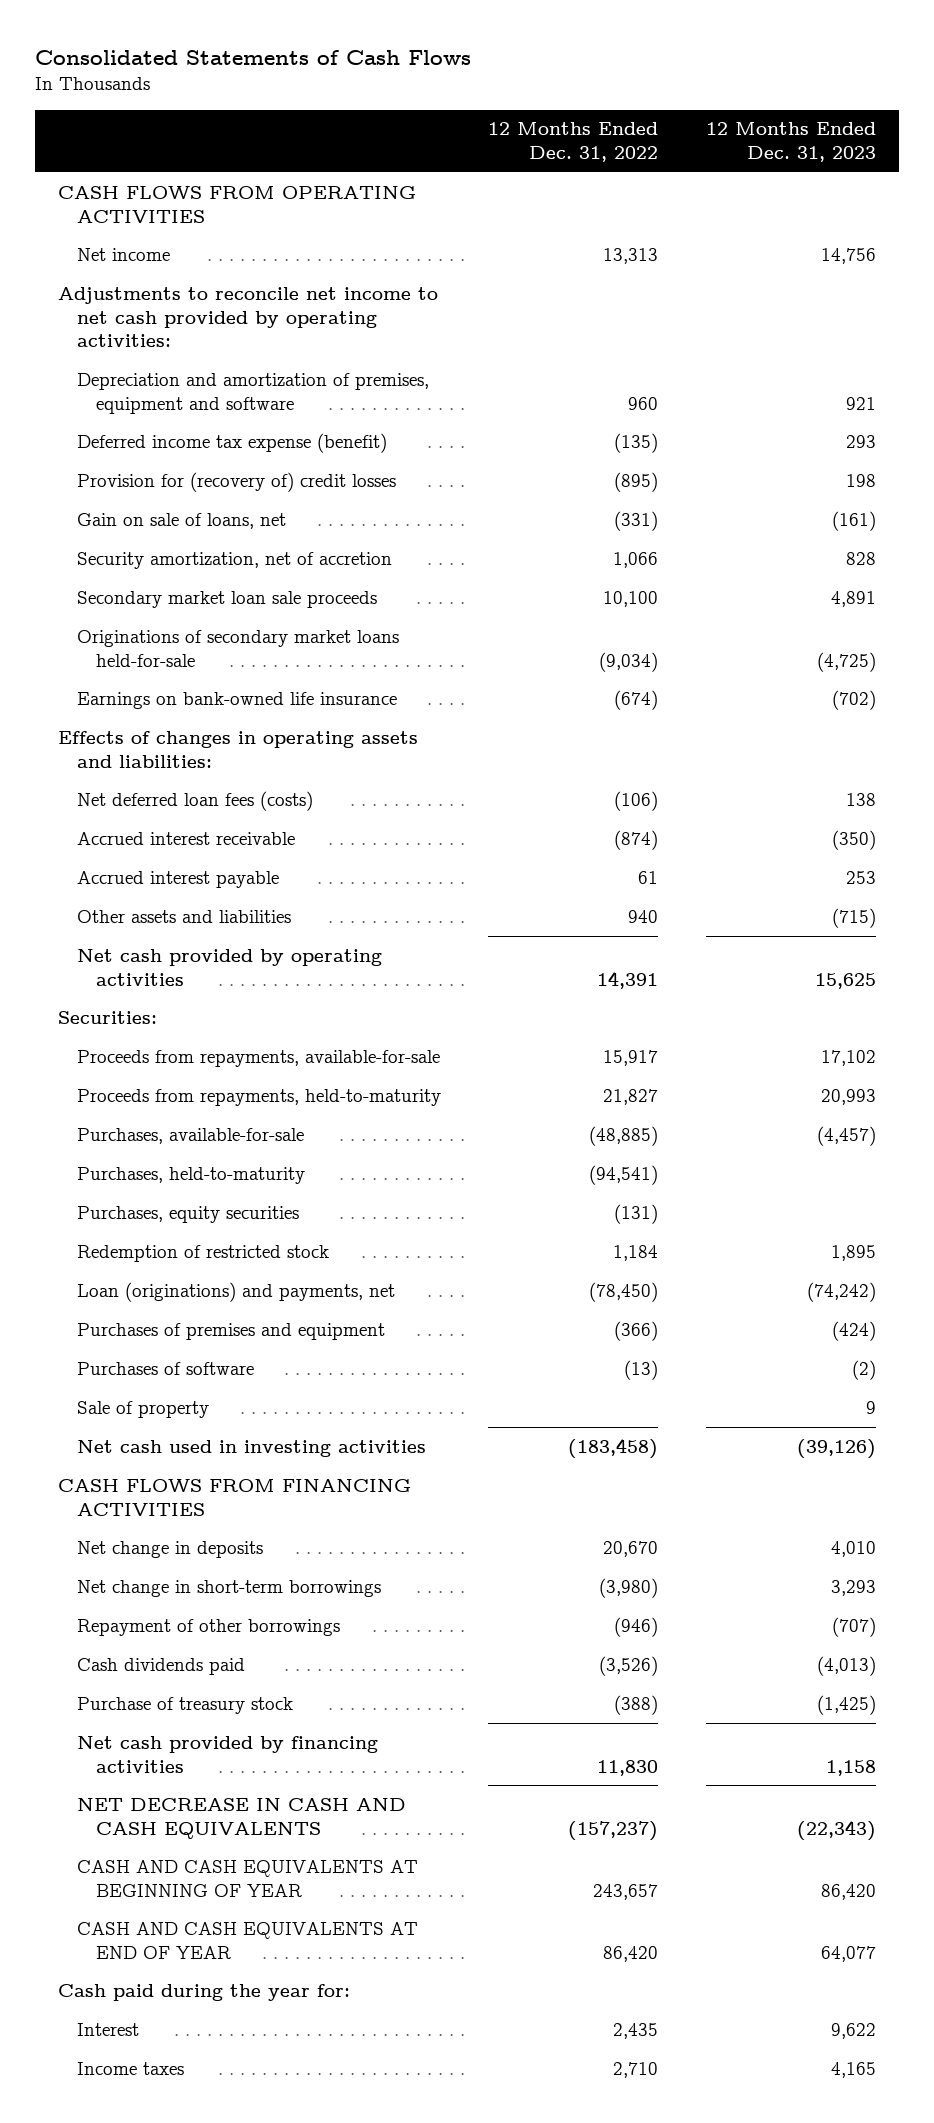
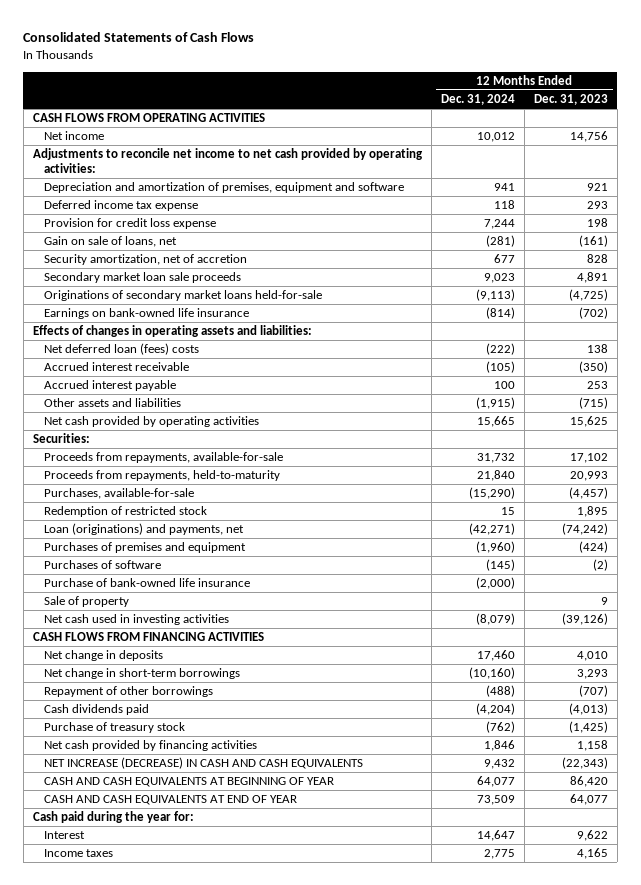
[488,122,659,163] 12 Months Ended Dec. 31, 2022 -> none
none -> [440,93,515,105] Dec. 31, 2024
[77,432,388,453] Deferred income tax expense (benefit) -> [43,200,198,212] Deferred income tax expense
[77,471,397,492] Provision for (recovery of) credit losses -> [43,218,216,230] Provision for credit loss expense
[77,790,314,811] Net deferred loan fees (costs) -> [43,343,199,356] Net deferred loan (fees) costs
[77,1166,306,1184] Purchases, held-to-maturity -> none
[77,1205,300,1223] Purchases, equity securities -> none
none -> [43,578,250,588] Purchase of bank-owned life insurance
[77,1797,407,1839] NET DECREASE IN CASH AND CASH EQUIVALENTS -> [43,757,363,770] NET INCREASE (DECREASE) IN CASH AND CASH EQUIVALENTS

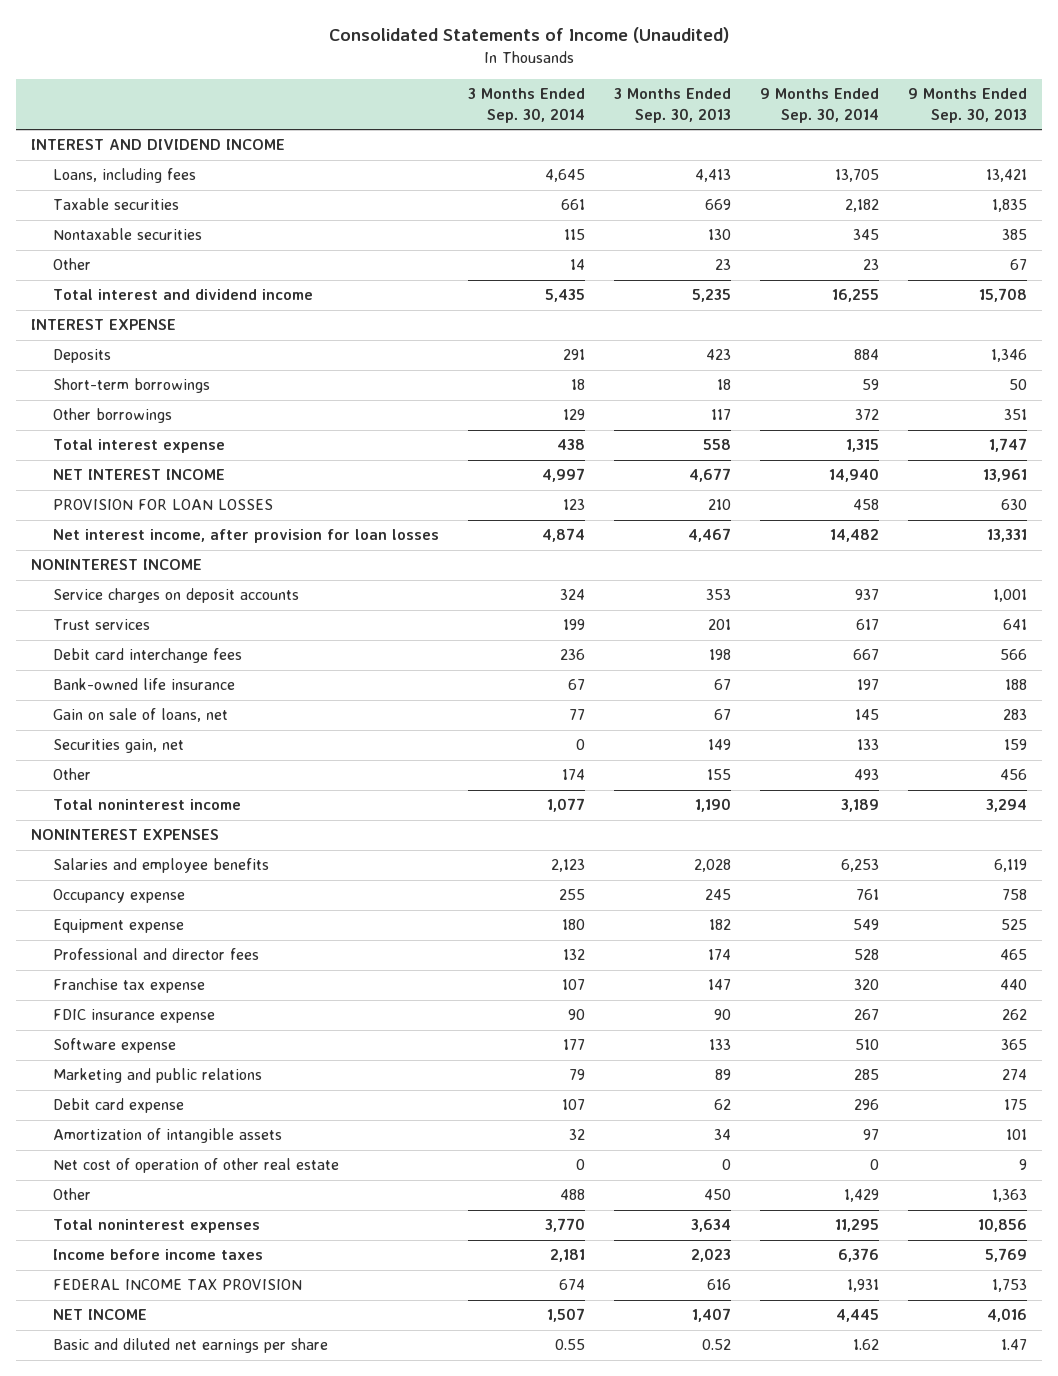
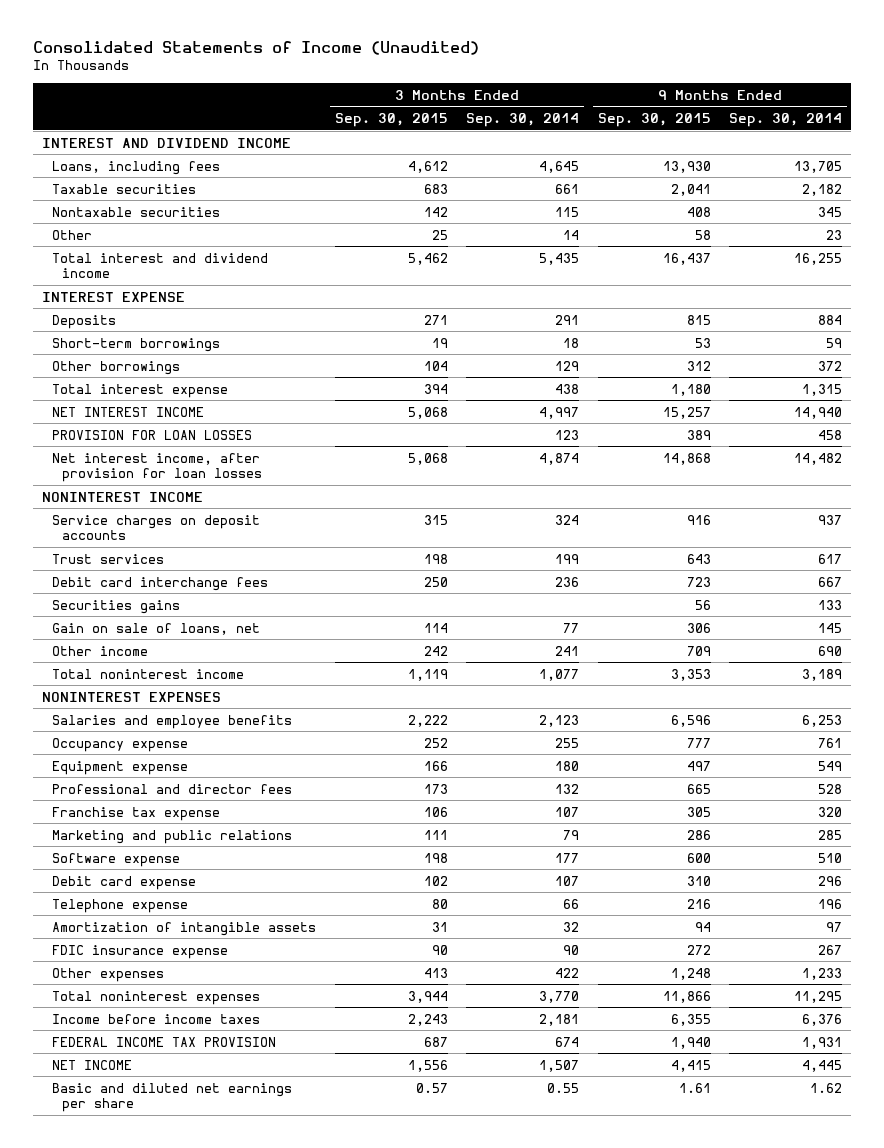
[614,88,732,123] 3 Months Ended Sep. 30, 2013 -> none
[908,88,1028,123] 9 Months Ended Sep. 30, 2013 -> none
none -> [334,112,448,127] Sep. 30, 2015
none -> [597,112,711,127] Sep. 30, 2015
[53,678,236,691] Bank-owned life insurance -> none
none -> [52,599,181,614] Securities gains
[53,739,185,754] Securities gain, net -> none
[53,768,92,781] Other -> [52,645,149,656] Other income
[562,769,586,781] 174 -> [555,645,580,656] 241
[854,769,880,781] 493 -> [818,645,843,656] 690
[53,1038,177,1054] Software expense -> [52,852,181,867] Software expense
none -> [52,898,189,913] Telephone expense
[53,1158,340,1174] Net cost of operation of other real estate -> none
[53,1009,216,1024] FDIC insurance expense -> [52,944,229,959] FDIC insurance expense
[53,1188,92,1201] Other -> [52,967,165,982] Other expenses
[560,1189,586,1201] 488 -> [555,967,580,978] 422
[844,1189,880,1203] 1,429 -> [802,967,843,980] 1,233

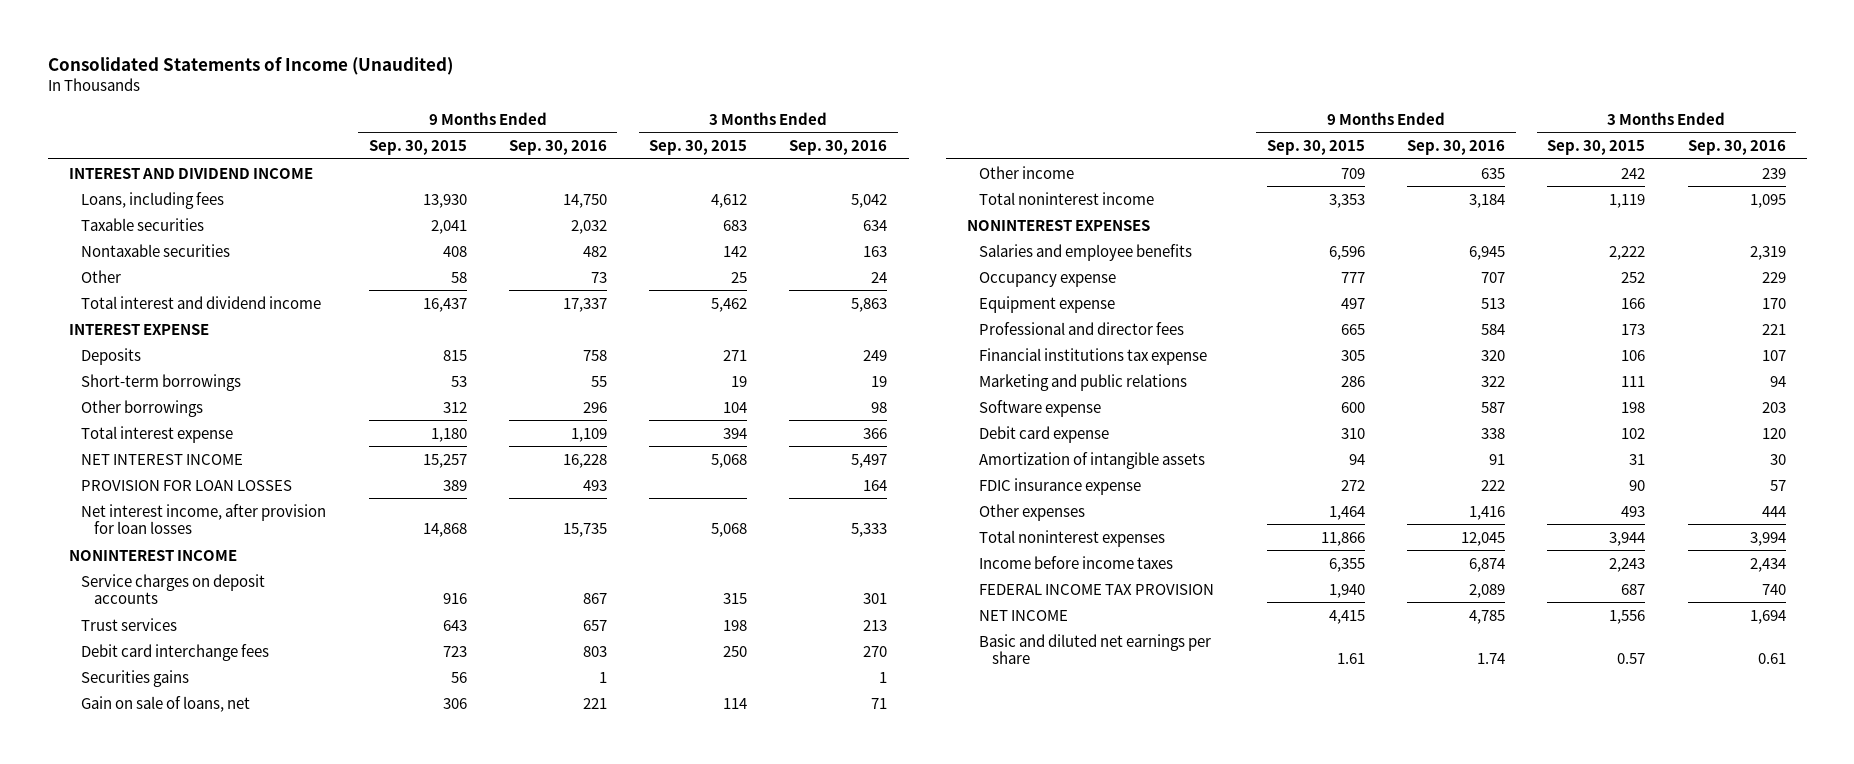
[466,112,580,127] Sep. 30, 2014 -> none
[729,112,843,127] Sep. 30, 2014 -> none
none -> [508,139,607,155] Sep. 30, 2016
none -> [789,139,888,155] Sep. 30, 2016
[52,806,221,821] Franchise tax expense -> [979,347,1208,365] Financial institutions tax expense
[52,898,189,913] Telephone expense -> none
[423,967,448,978] 413 -> [1621,505,1646,517] 493
[670,967,711,980] 1,248 -> [1328,505,1365,520] 1,464

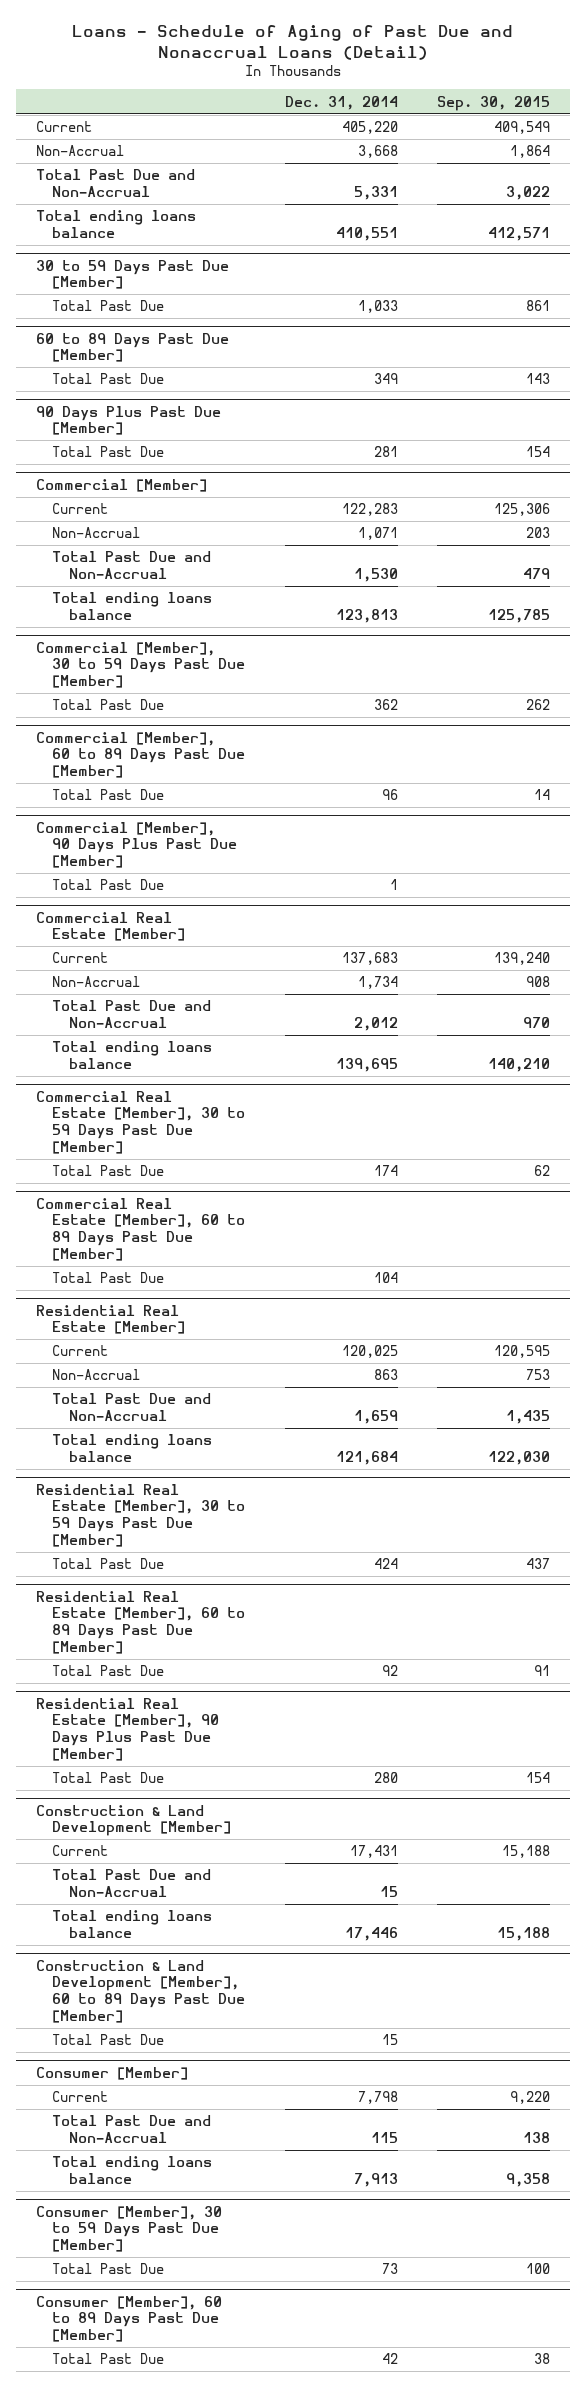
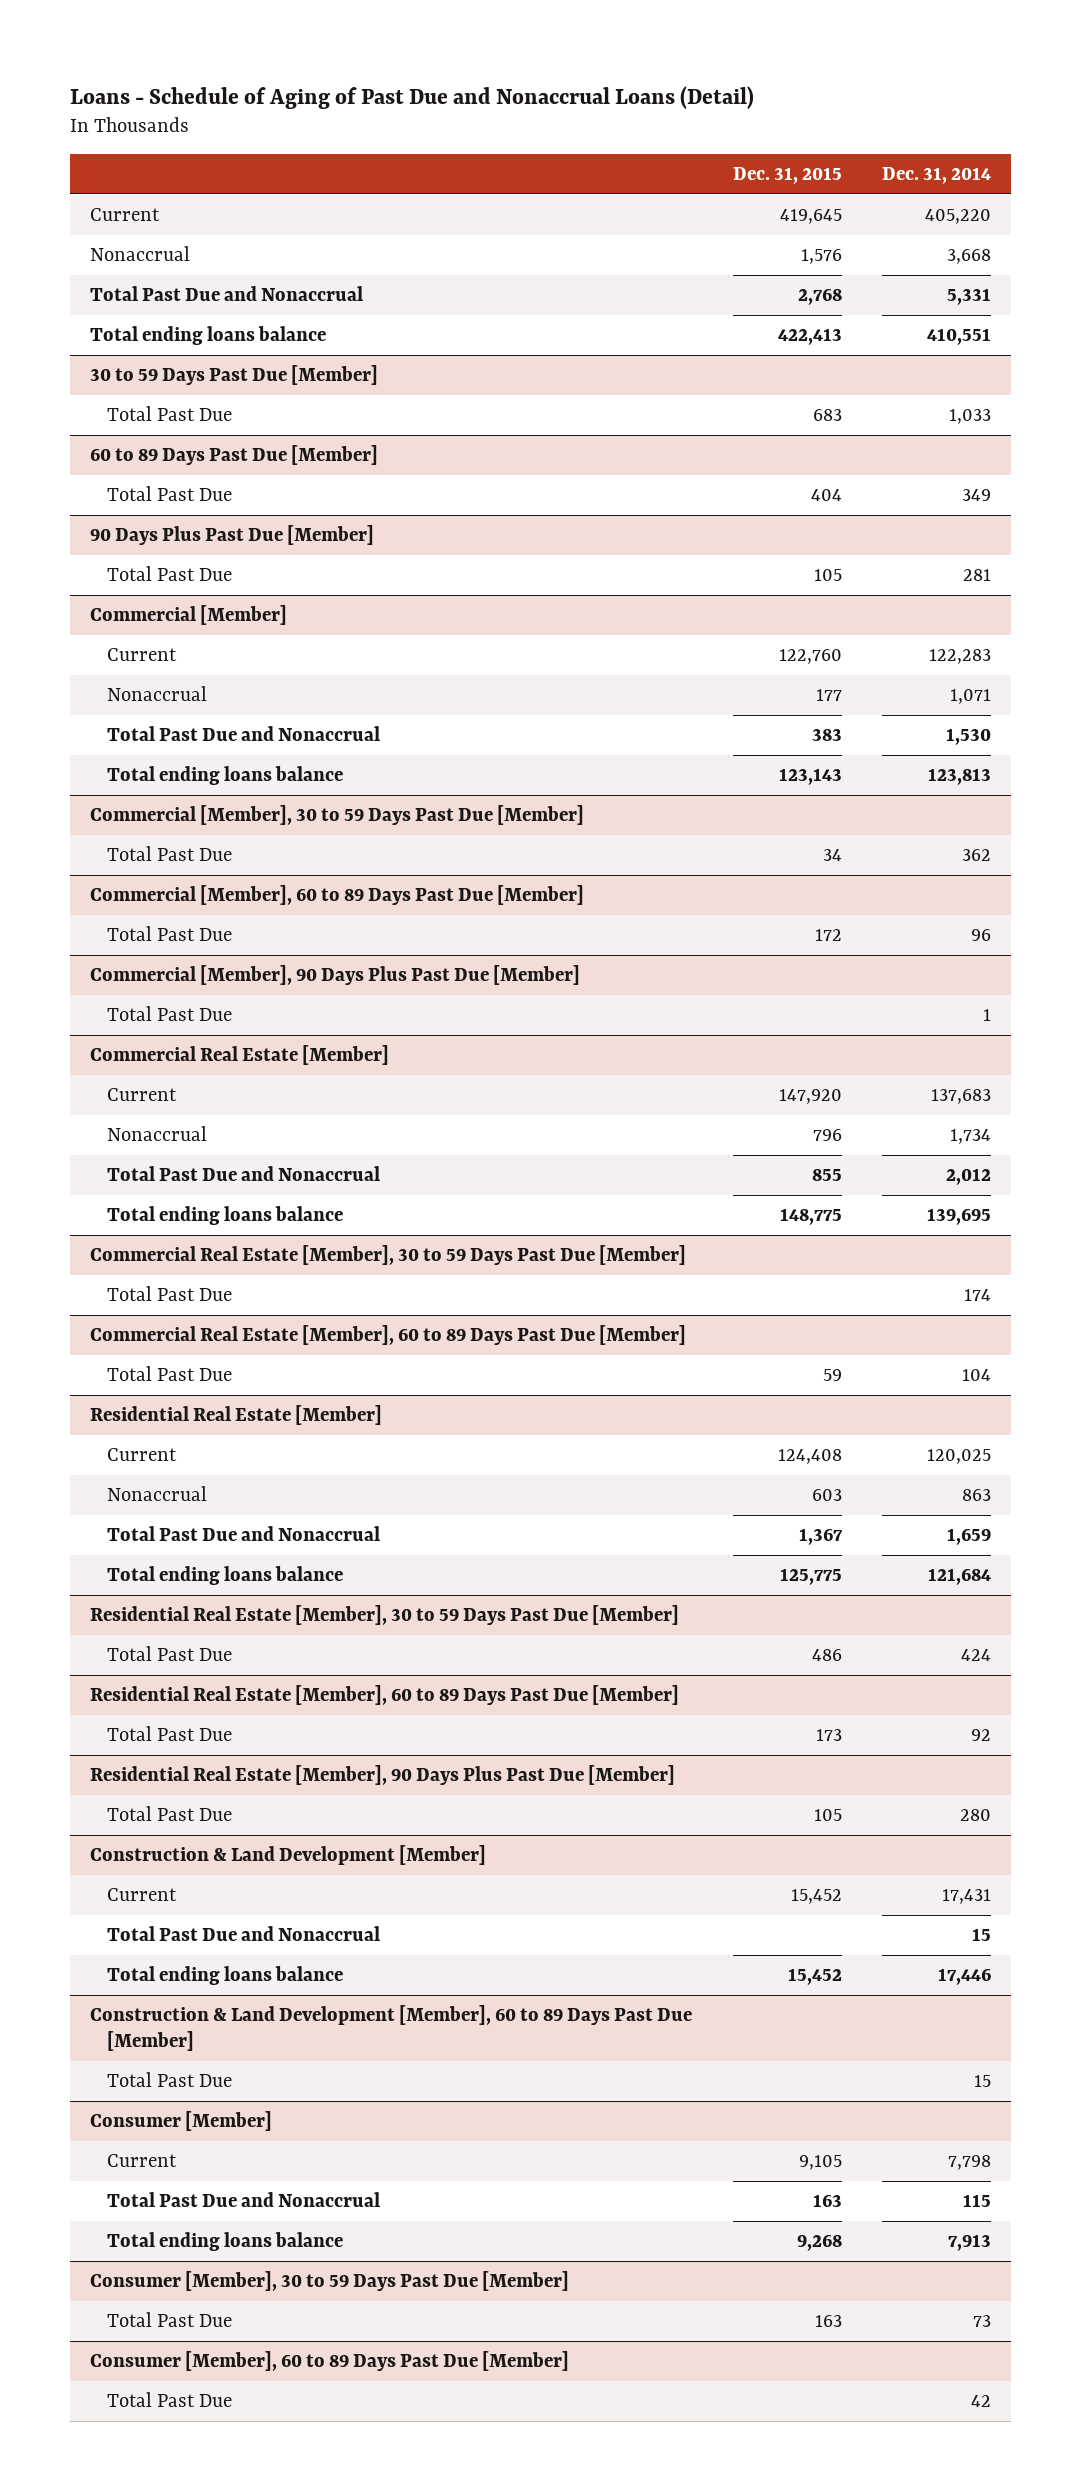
[436,95,550,111] Sep. 30, 2015 -> none
none -> [732,166,842,184] Dec. 31, 2015
[35,145,124,157] Non-Accrual -> [90,246,191,262] Nonaccrual
[35,169,195,198] Total Past Due and Non-Accrual -> [90,286,364,302] Total Past Due and Nonaccrual
[52,527,141,539] Non-Accrual -> [107,686,208,702] Nonaccrual
[52,551,212,580] Total Past Due and Non-Accrual -> [107,726,381,742] Total Past Due and Nonaccrual
[52,976,141,988] Non-Accrual -> [107,1126,208,1142] Nonaccrual
[52,1000,212,1029] Total Past Due and Non-Accrual -> [107,1166,381,1182] Total Past Due and Nonaccrual
[52,1369,141,1381] Non-Accrual -> [107,1486,208,1502] Nonaccrual
[52,1393,212,1422] Total Past Due and Non-Accrual -> [107,1526,381,1542] Total Past Due and Nonaccrual
[52,1869,212,1898] Total Past Due and Non-Accrual -> [107,1926,381,1942] Total Past Due and Nonaccrual
[52,2115,212,2144] Total Past Due and Non-Accrual -> [107,2192,381,2208] Total Past Due and Nonaccrual

